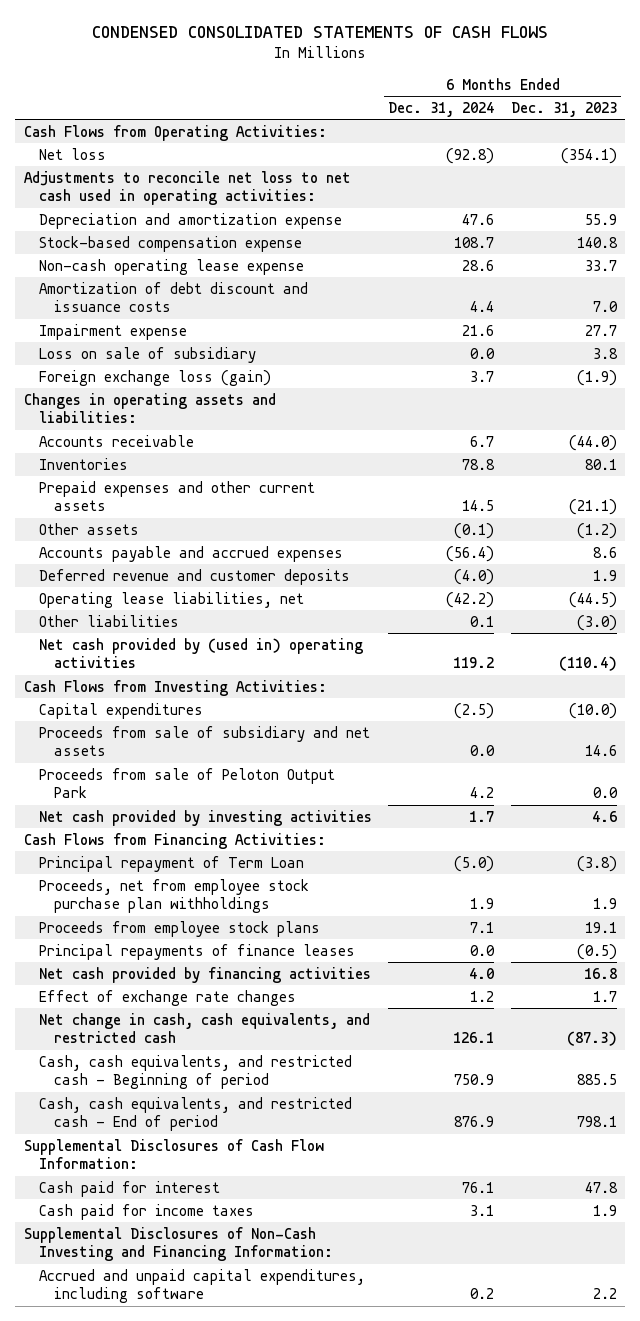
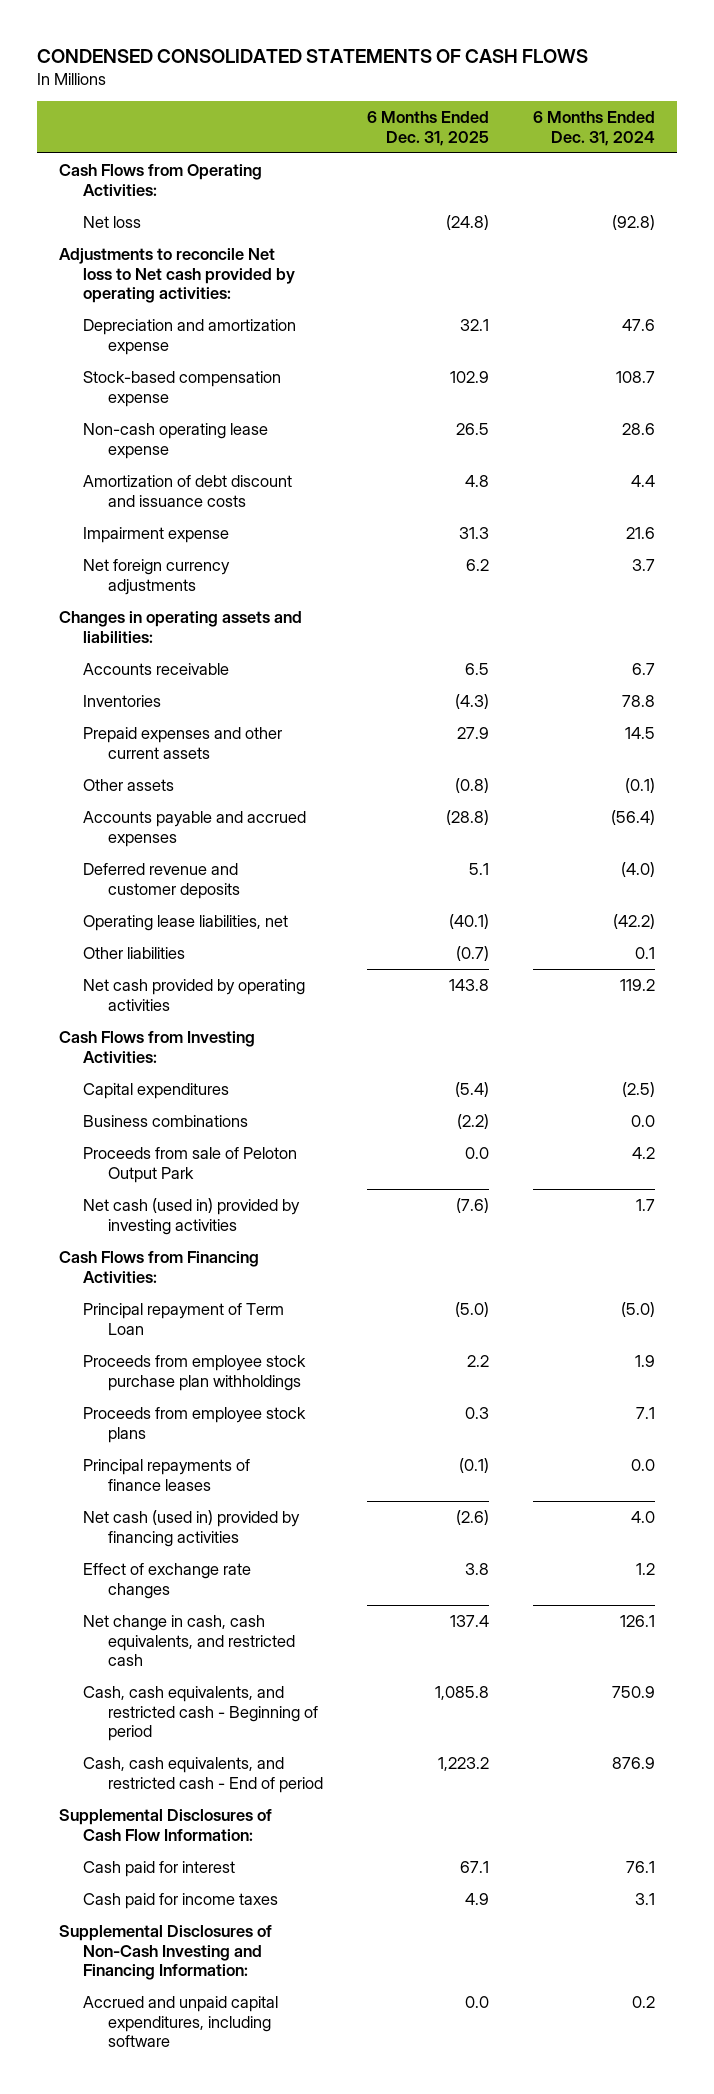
[510,101,617,117] Dec. 31, 2023 -> none
none -> [366,110,489,146] 6 Months Ended Dec. 31, 2025
[23,170,351,206] Adjustments to reconcile net loss to net cash used in operating activities: -> [59,247,296,304] Adjustments to reconcile Net loss to Net cash provided by operating activities:
[38,346,256,363] Loss on sale of subsidiary -> none
[38,369,271,386] Foreign exchange loss (gain) -> [83,558,231,595] Net foreign currency adjustments
[38,637,363,669] Net cash provided by (used in) operating activities -> [83,978,306,1011] Net cash provided by operating activities
[38,725,370,757] Proceeds from sale of subsidiary and net assets -> none
none -> [83,1114,249,1127] Business combinations
[38,809,372,826] Net cash provided by investing activities -> [83,1197,301,1235] Net cash (used in) provided by investing activities
[38,878,309,914] Proceeds, net from employee stock purchase plan withholdings -> [83,1354,307,1391] Proceeds from employee stock purchase plan withholdings
[38,966,371,983] Net cash provided by financing activities -> [83,1509,301,1547] Net cash (used in) provided by financing activities

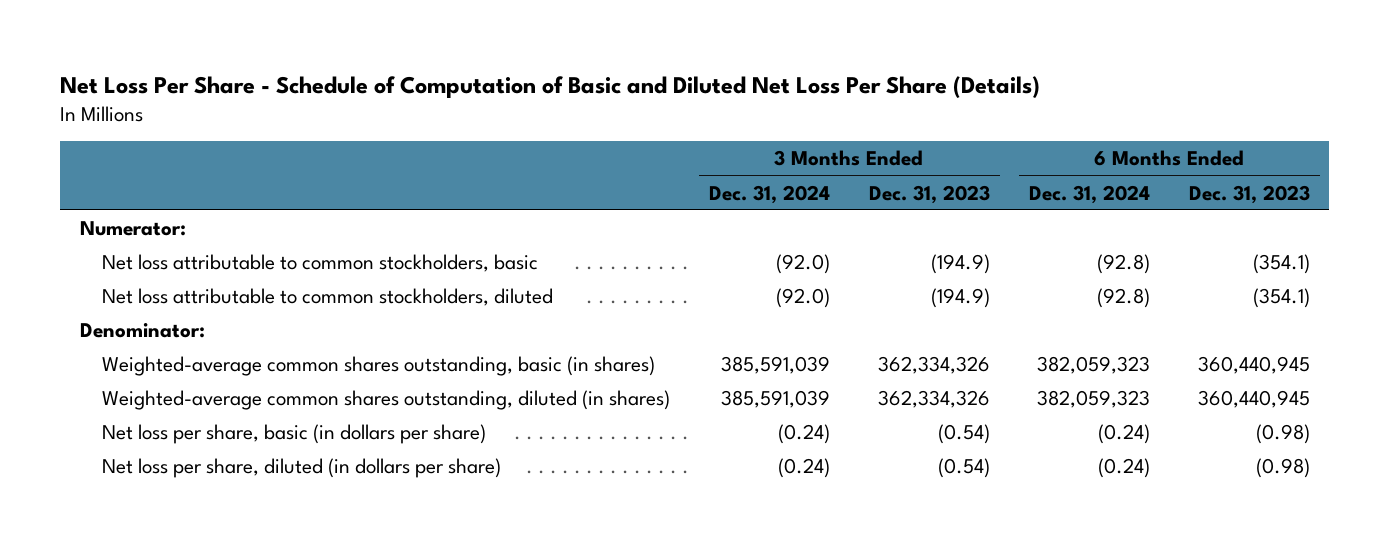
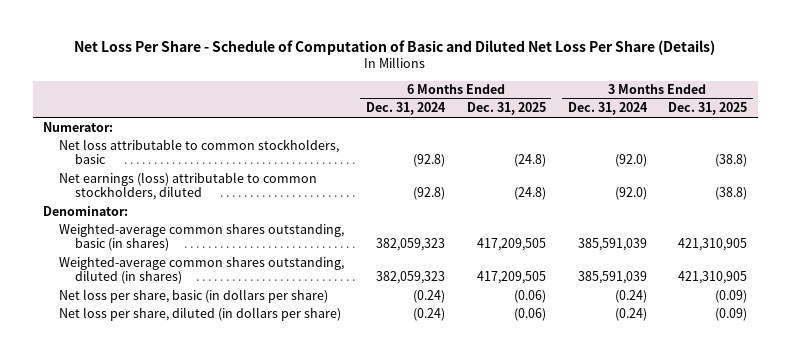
[868,184,990,204] Dec. 31, 2023 -> none
[1188,184,1310,204] Dec. 31, 2023 -> none
none -> [466,102,546,116] Dec. 31, 2025
none -> [668,102,748,116] Dec. 31, 2025
[101,287,553,306] Net loss attributable to common stockholders, diluted -> [59,171,318,201] Net earnings (loss) attributable to common stockholders, diluted

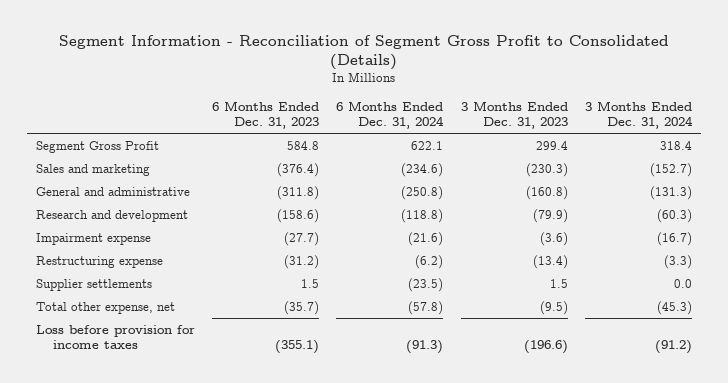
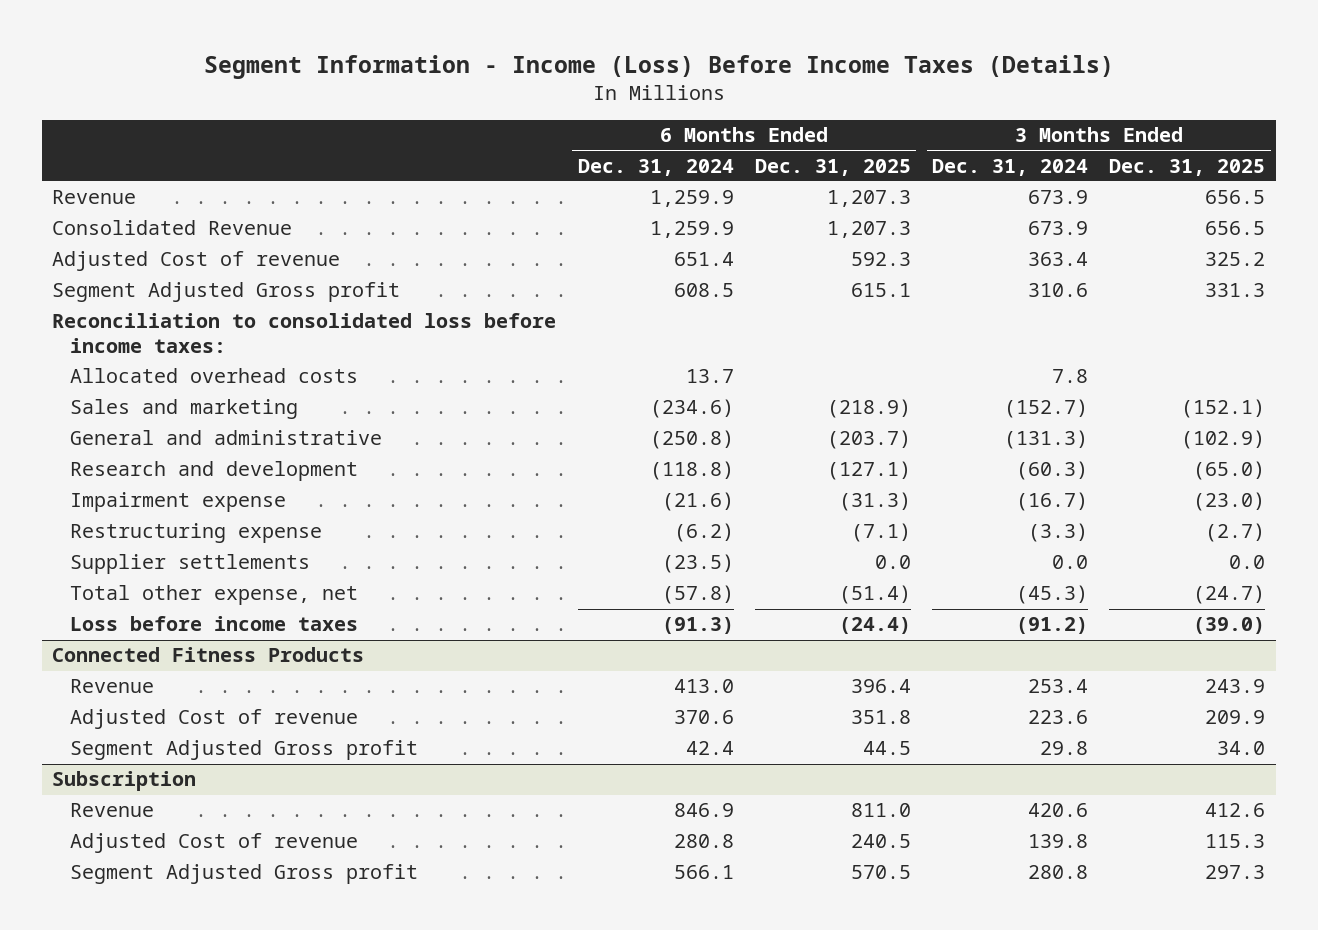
[58,35,669,71] Segment Information - Reconciliation of Segment Gross Profit to Consolidated (Details) -> [203,54,1114,79] Segment Information - Income (Loss) Before Income Taxes (Details)
[212,100,320,129] 6 Months Ended Dec. 31, 2023 -> none
[460,100,568,129] 3 Months Ended Dec. 31, 2023 -> none
none -> [754,158,911,176] Dec. 31, 2025
none -> [1109,158,1266,176] Dec. 31, 2025
none -> [52,190,137,205] Revenue
none -> [52,220,293,236] Consolidated Revenue
none -> [52,251,341,272] Adjusted Cost of revenue
[35,140,159,153] Segment Gross Profit -> [52,282,401,303] Segment Adjusted Gross profit
[411,140,444,150] 622.1 -> [673,283,734,298] 608.5
[660,140,693,150] 318.4 -> [1028,283,1089,298] 310.6
none -> [52,313,557,354] Reconciliation to consolidated loss before income taxes:
none -> [69,368,358,384] Allocated overhead costs
[35,324,195,350] Loss before provision for income taxes -> [69,616,358,632] Loss before income taxes
none -> [52,647,365,663] Connected Fitness Products
none -> [69,679,154,694] Revenue
none -> [69,709,358,730] Adjusted Cost of revenue
none -> [69,740,418,761] Segment Adjusted Gross profit
none -> [52,771,197,792] Subscription
none -> [69,803,154,818] Revenue
none -> [69,833,358,854] Adjusted Cost of revenue
none -> [69,864,418,885] Segment Adjusted Gross profit

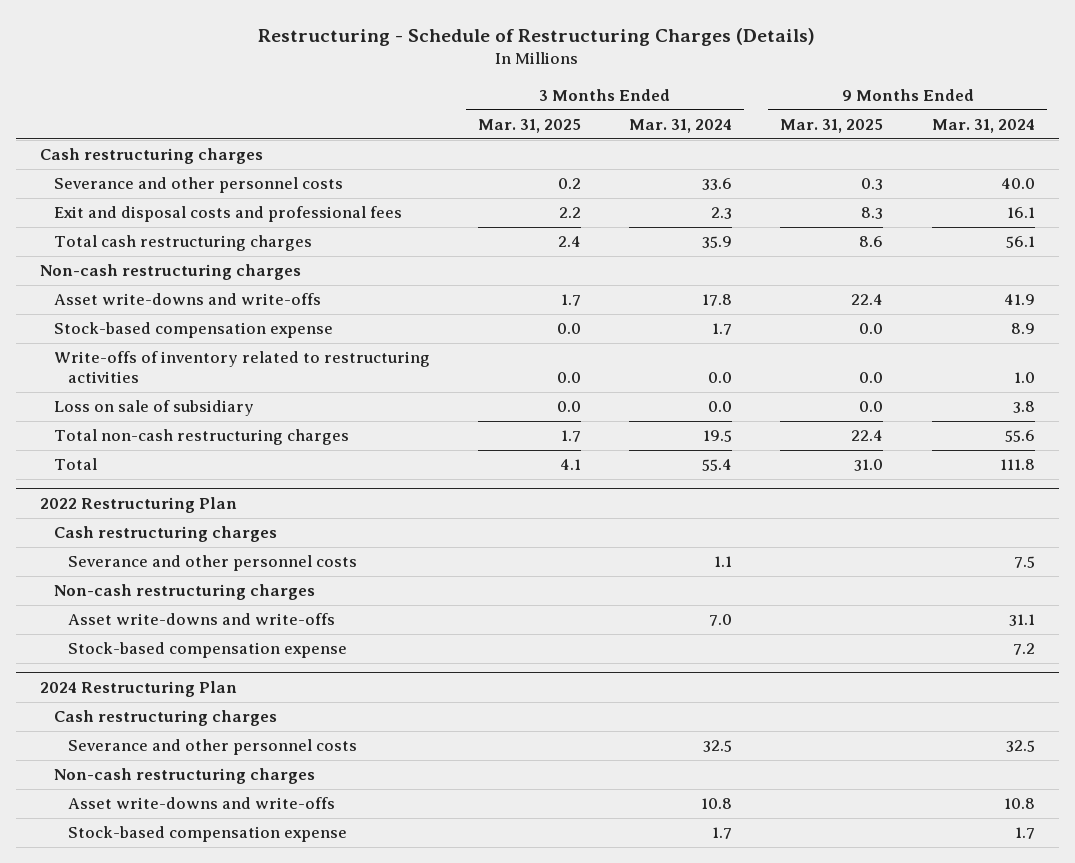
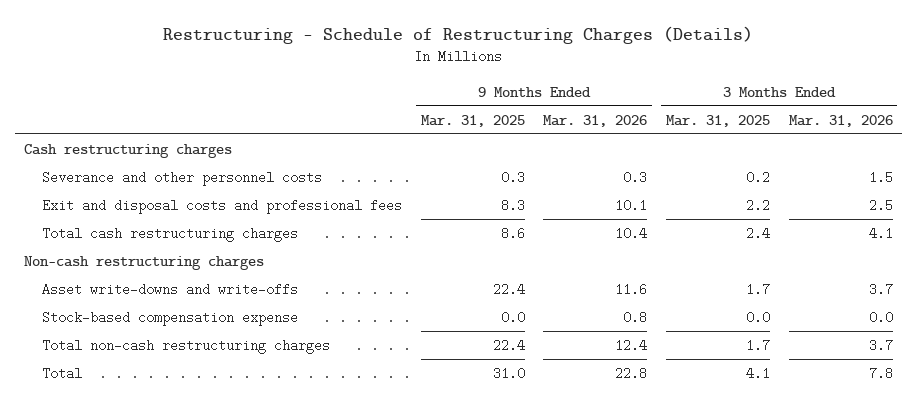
[629,118,733,133] Mar. 31, 2024 -> none
[931,118,1035,133] Mar. 31, 2024 -> none
none -> [543,114,648,127] Mar. 31, 2026
none -> [788,114,893,127] Mar. 31, 2026
[53,351,430,384] Write-offs of inventory related to restructuring activities -> none
[53,400,254,417] Loss on sale of subsidiary -> none
[40,497,238,514] 2022 Restructuring Plan -> none
[53,526,277,543] Cash restructuring charges -> none
[67,555,357,572] Severance and other personnel costs -> none
[53,584,315,601] Non-cash restructuring charges -> none
[67,613,335,626] Asset write-downs and write-offs -> none
[67,642,347,659] Stock-based compensation expense -> none
[40,681,238,698] 2024 Restructuring Plan -> none
[53,710,277,727] Cash restructuring charges -> none
[67,739,357,756] Severance and other personnel costs -> none
[53,768,315,785] Non-cash restructuring charges -> none
[67,797,335,810] Asset write-downs and write-offs -> none
[67,826,347,843] Stock-based compensation expense -> none

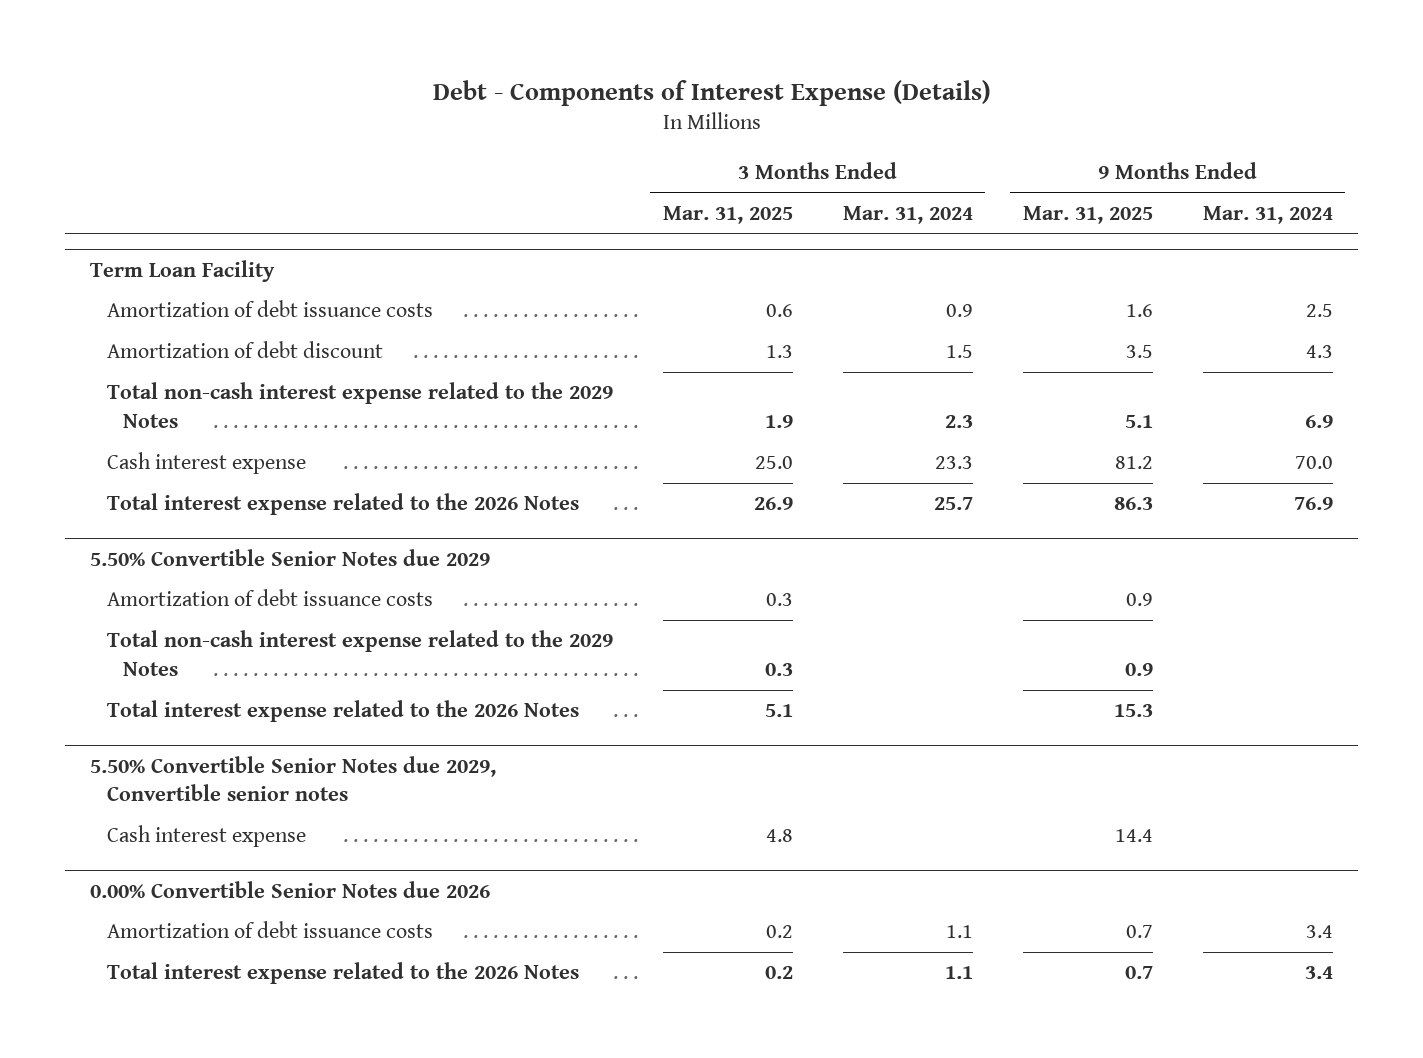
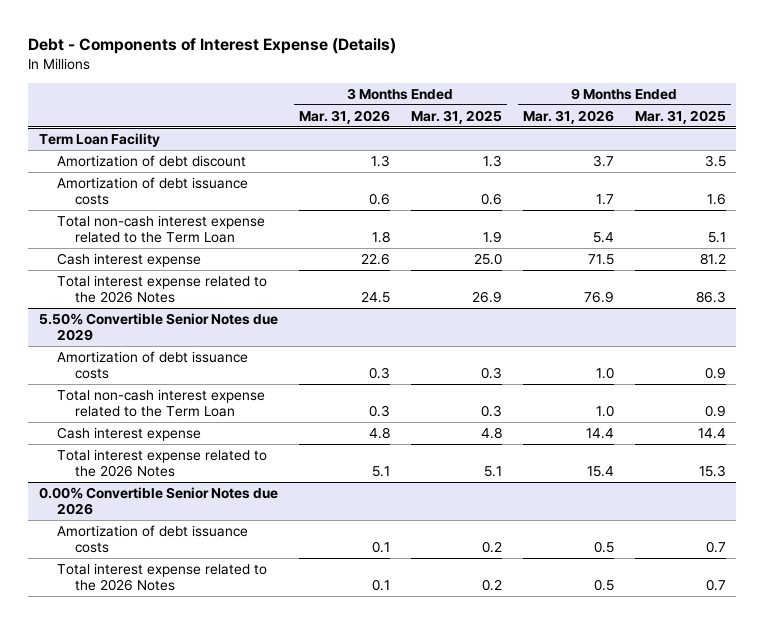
[842,206,973,225] Mar. 31, 2024 -> none
[1202,206,1333,225] Mar. 31, 2024 -> none
none -> [298,109,390,124] Mar. 31, 2026
none -> [522,109,614,124] Mar. 31, 2026
[106,300,433,318] Amortization of debt issuance costs -> [56,176,248,205] Amortization of debt issuance costs
[106,382,613,428] Total non-cash interest expense related to the 2029 Notes -> [56,214,265,243] Total non-cash interest expense related to the Term Loan
[90,755,497,802] 5.50% Convertible Senior Notes due 2029, Convertible senior notes -> none
[106,630,613,676] Total non-cash interest expense related to the 2029 Notes -> [56,388,265,417] Total non-cash interest expense related to the Term Loan
[106,700,579,723] Total interest expense related to the 2026 Notes -> [56,448,267,477] Total interest expense related to the 2026 Notes

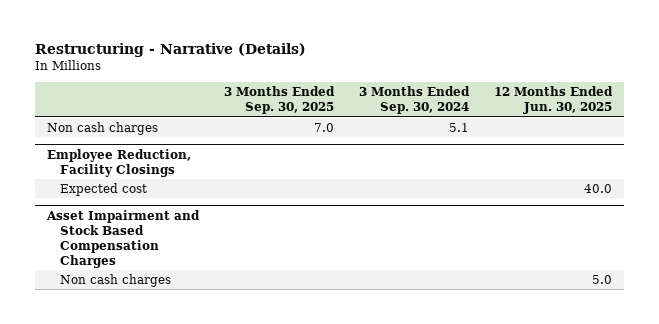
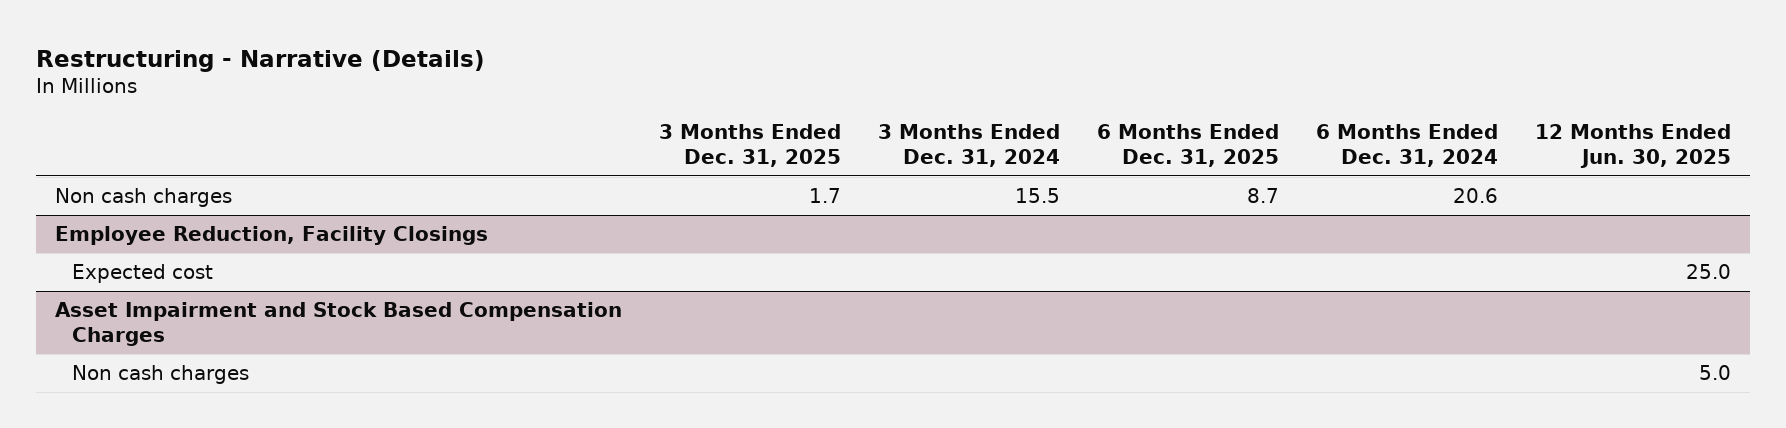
[224,86,336,115] 3 Months Ended Sep. 30, 2025 -> none
[358,86,470,115] 3 Months Ended Sep. 30, 2024 -> none
none -> [658,124,841,168] 3 Months Ended Dec. 31, 2025
none -> [877,124,1060,168] 3 Months Ended Dec. 31, 2024
none -> [1097,124,1280,168] 6 Months Ended Dec. 31, 2025
none -> [1316,124,1499,168] 6 Months Ended Dec. 31, 2024
[583,184,612,194] 40.0 -> [1686,264,1732,280] 25.0

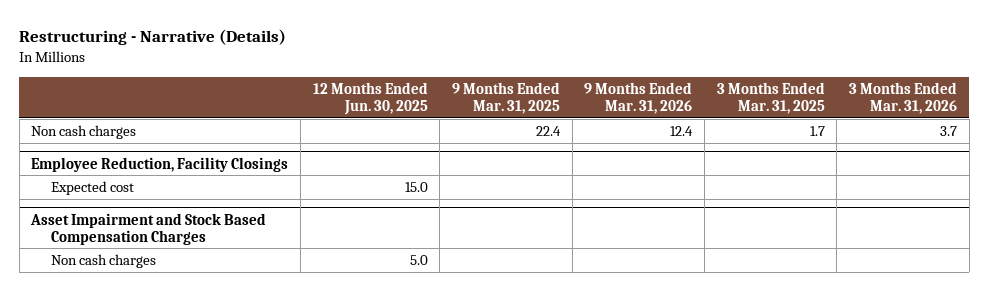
[658,124,841,168] 3 Months Ended Dec. 31, 2025 -> none
[877,124,1060,168] 3 Months Ended Dec. 31, 2024 -> none
[1097,124,1280,168] 6 Months Ended Dec. 31, 2025 -> none
[1316,124,1499,168] 6 Months Ended Dec. 31, 2024 -> none
none -> [452,81,561,114] 9 Months Ended Mar. 31, 2025
none -> [584,81,693,114] 9 Months Ended Mar. 31, 2026
none -> [716,81,825,114] 3 Months Ended Mar. 31, 2025
none -> [849,81,958,114] 3 Months Ended Mar. 31, 2026
[1686,264,1732,280] 25.0 -> [404,181,428,192] 15.0

